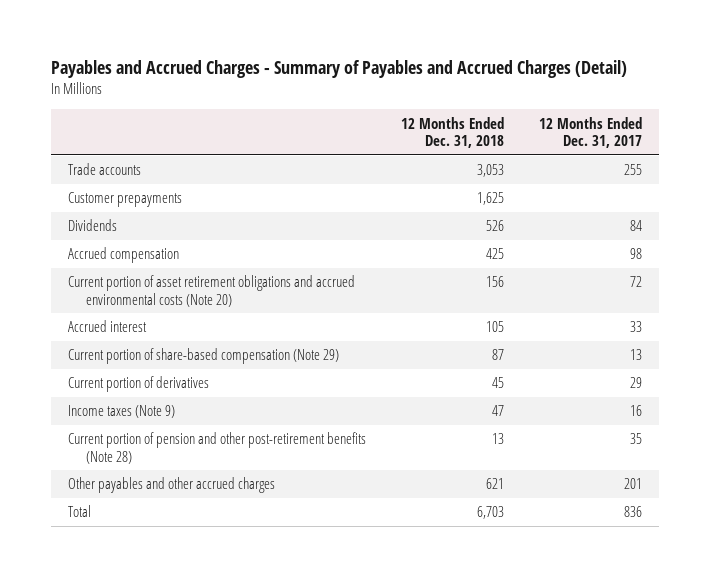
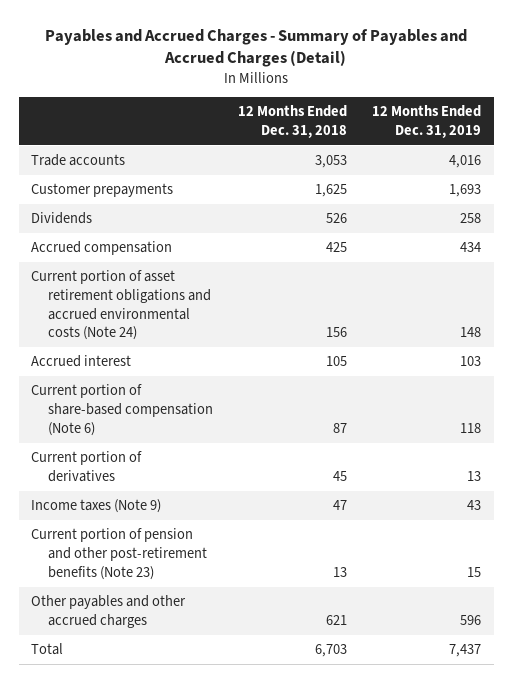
[538,116,642,149] 12 Months Ended Dec. 31, 2017 -> none
none -> [372,105,482,138] 12 Months Ended Dec. 31, 2019
[68,275,356,307] Current portion of asset retirement obligations and accrued environmental costs (Note 20) -> [31,270,211,341] Current portion of asset retirement obligations and accrued environmental costs (Note 24)
[68,348,340,365] Current portion of share-based compensation (Note 29) -> [31,384,213,436] Current portion of share-based compensation (Note 6)
[68,432,367,464] Current portion of pension and other post-retirement benefits (Note 28) -> [31,528,207,580] Current portion of pension and other post-retirement benefits (Note 23)

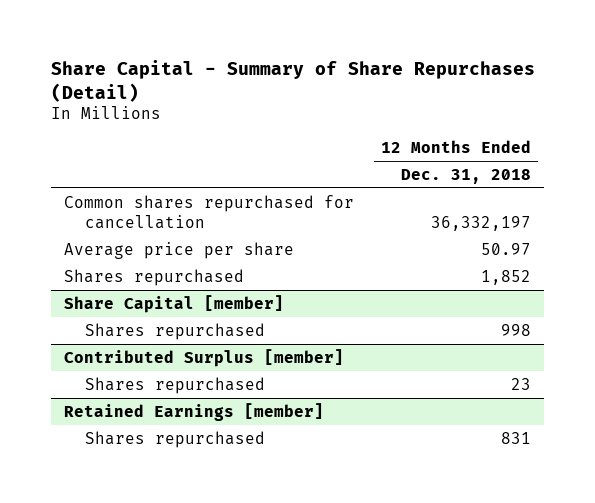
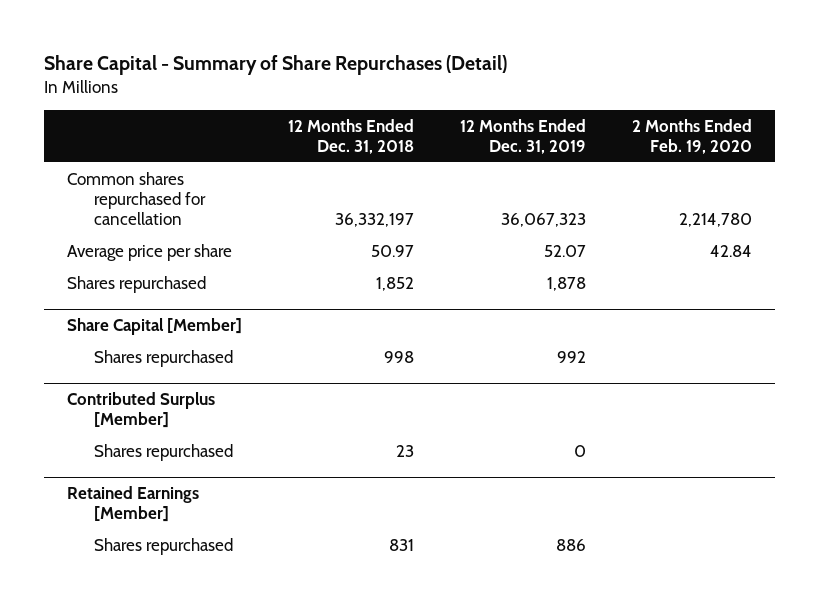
none -> [460,118,587,154] 12 Months Ended Dec. 31, 2019
none -> [632,118,753,154] 2 Months Ended Feb. 19, 2020
[64,294,285,313] Share Capital [member] -> [66,317,242,335] Share Capital [Member]
[64,348,345,367] Contributed Surplus [member] -> [66,391,215,428] Contributed Surplus [Member]
[64,402,325,421] Retained Earnings [member] -> [66,485,199,522] Retained Earnings [Member]

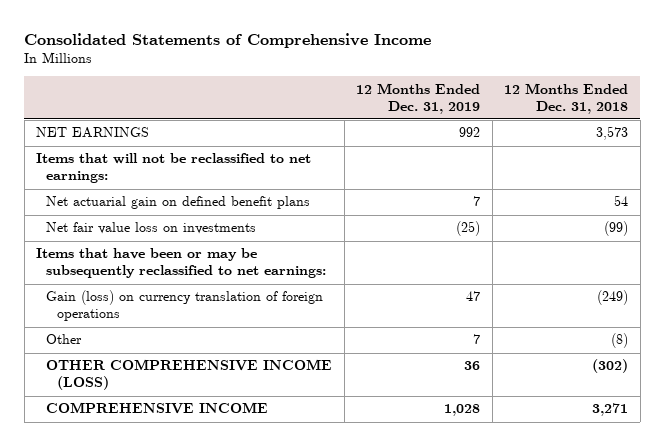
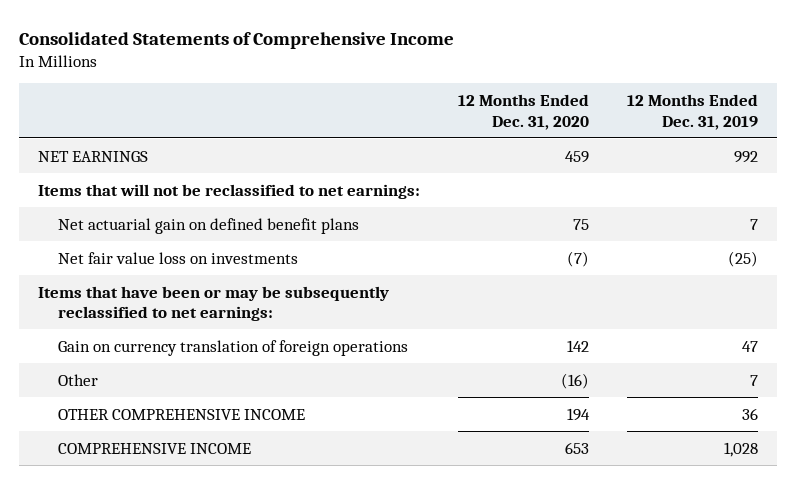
[504,82,629,114] 12 Months Ended Dec. 31, 2018 -> none
none -> [457,93,589,130] 12 Months Ended Dec. 31, 2020
[46,290,324,322] Gain (loss) on currency translation of foreign operations -> [57,339,408,356] Gain on currency translation of foreign operations
[46,359,333,391] OTHER COMPREHENSIVE INCOME (LOSS) -> [57,408,305,420] OTHER COMPREHENSIVE INCOME

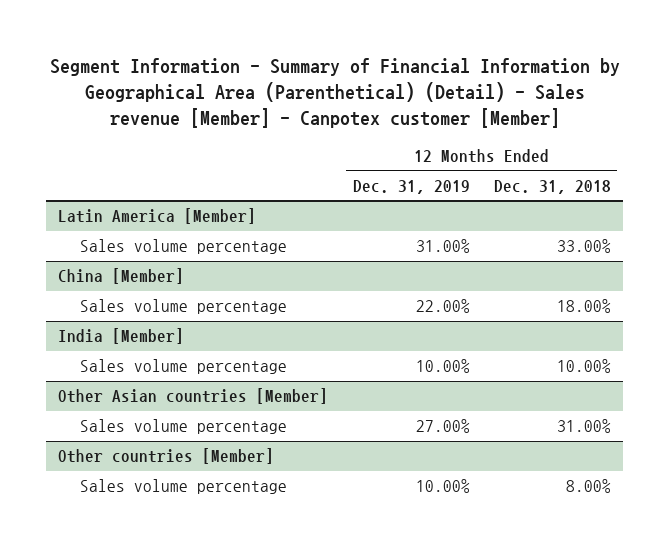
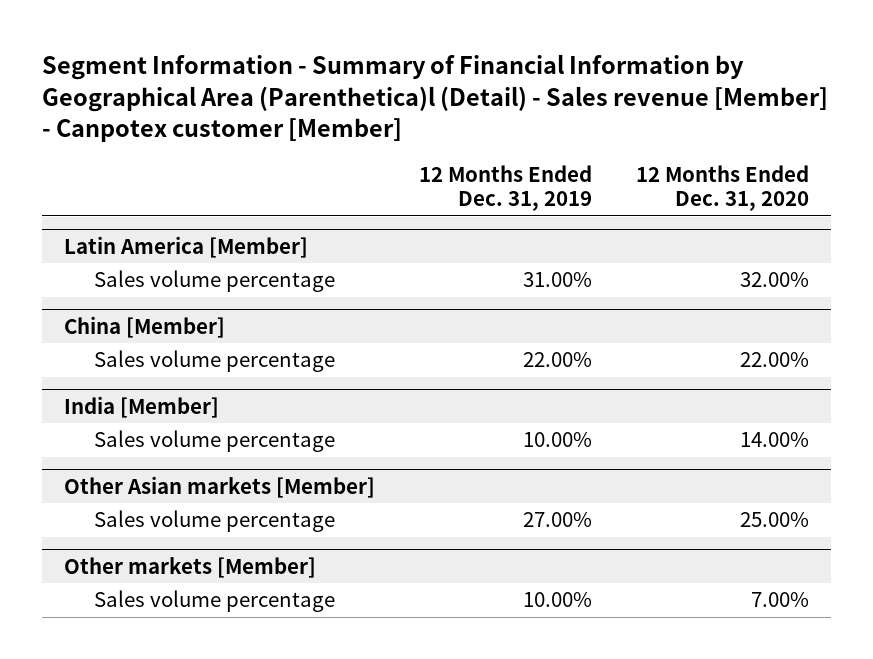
[49,58,620,129] Segment Information - Summary of Financial Information by Geographical Area (Parenthetical) (Detail) - Sales revenue [Member] - Canpotex customer [Member] -> [42,53,829,143] Segment Information - Summary of Financial Information by Geographical Area (Parenthetica)l (Detail) - Sales revenue [Member] - Canpotex customer [Member]
[493,179,611,194] Dec. 31, 2018 -> none
none -> [635,165,809,212] 12 Months Ended Dec. 31, 2020
[58,388,329,405] Other Asian countries [Member] -> [63,475,375,498] Other Asian markets [Member]
[58,448,275,465] Other countries [Member] -> [63,556,316,578] Other markets [Member]

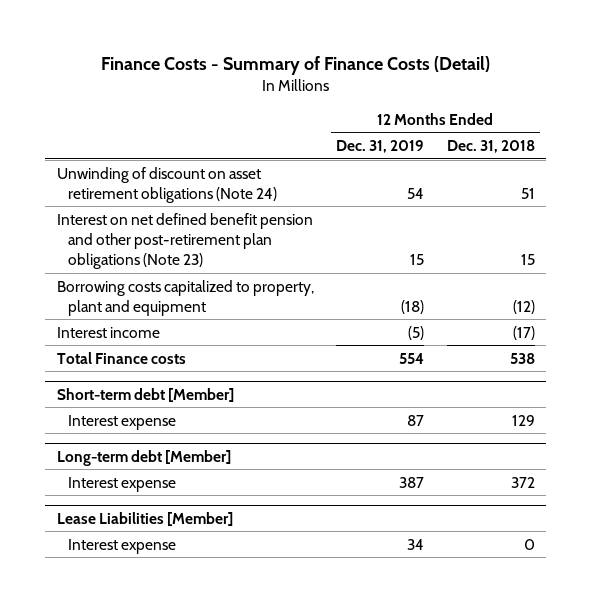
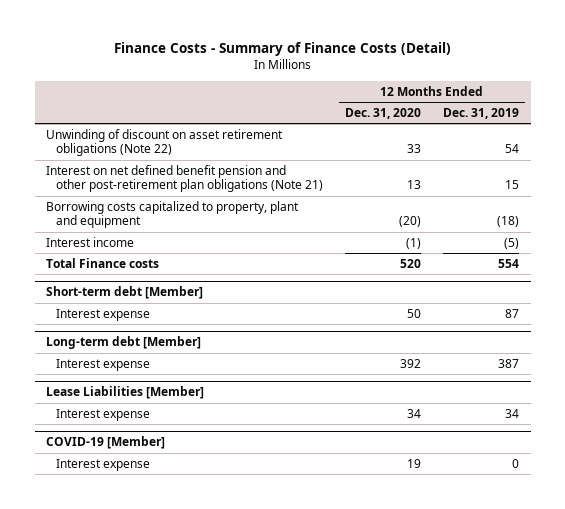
[446,140,535,154] Dec. 31, 2018 -> none
none -> [345,107,422,119] Dec. 31, 2020
[56,166,277,203] Unwinding of discount on asset retirement obligations (Note 24) -> [45,128,283,157] Unwinding of discount on asset retirement obligations (Note 22)
[56,212,313,269] Interest on net defined benefit pension and other post-retirement plan obligations (Note 23) -> [45,164,323,193] Interest on net defined benefit pension and other post-retirement plan obligations (Note 21)
none -> [45,436,165,450] COVID-19 [Member]
none -> [55,458,150,471] Interest expense

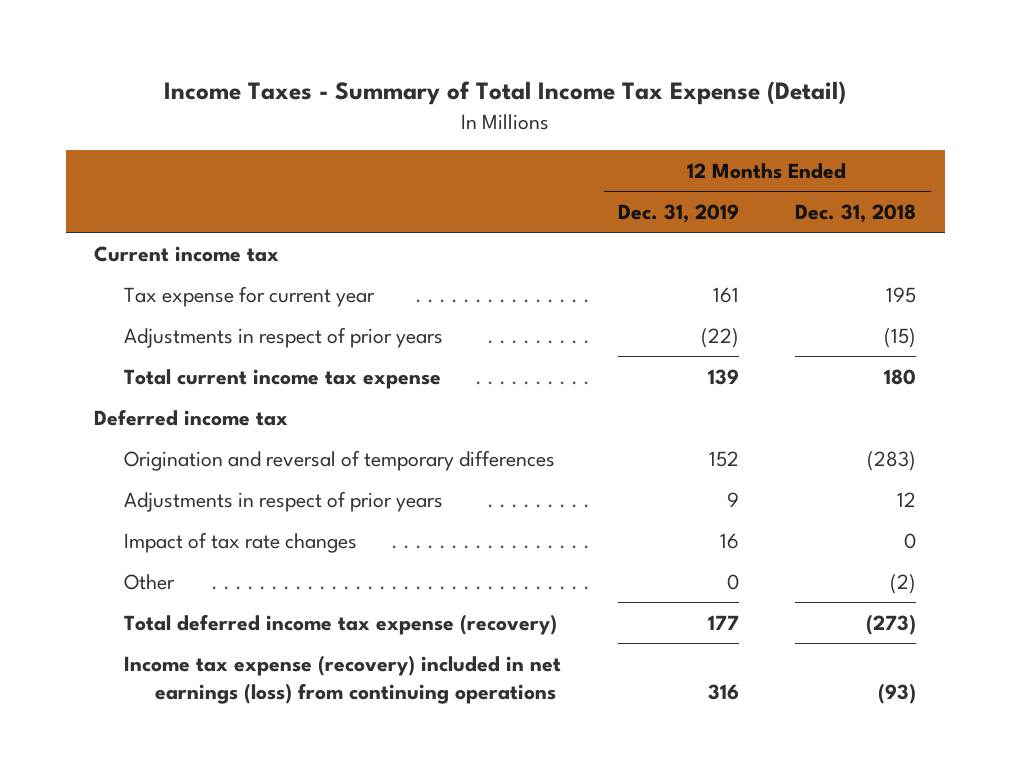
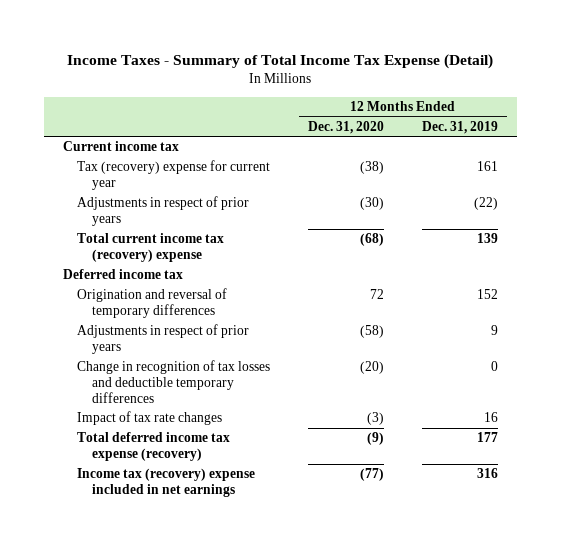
[795,203,917,223] Dec. 31, 2018 -> none
none -> [308,120,385,134] Dec. 31, 2020
[124,285,376,307] Tax expense for current year -> [77,160,271,191] Tax (recovery) expense for current year
[124,368,442,389] Total current income tax expense -> [77,233,225,263] Total current income tax (recovery) expense
none -> [77,360,271,403] Change in recognition of tax losses and deductible temporary differences
[124,573,176,590] Other -> none
[124,654,562,704] Income tax expense (recovery) included in net earnings (loss) from continuing operations -> [77,468,256,498] Income tax (recovery) expense included in net earnings

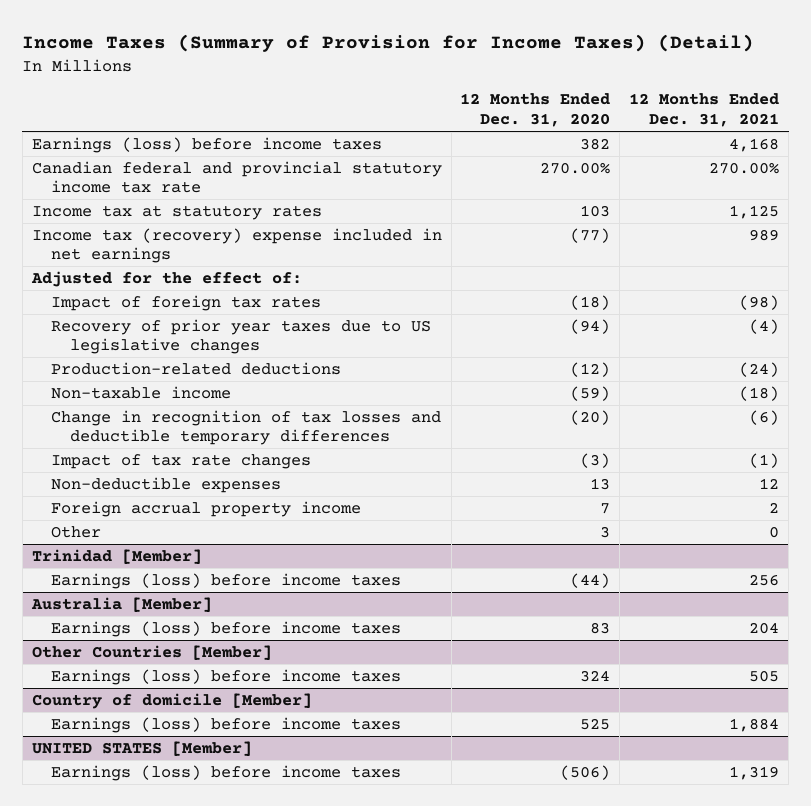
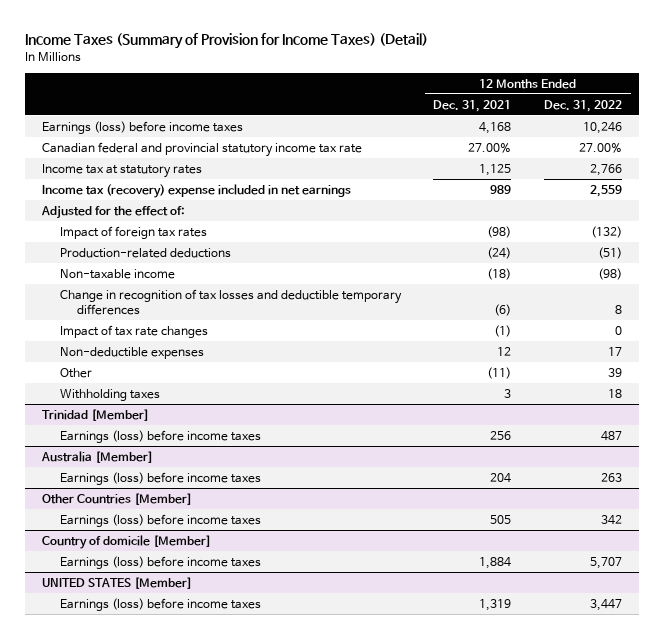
[460,93,611,127] 12 Months Ended Dec. 31, 2020 -> none
none -> [544,99,623,112] Dec. 31, 2022
[709,161,780,174] 270.00% -> [468,142,512,153] 27.00%
[50,318,431,355] Recovery of prior year taxes due to US legislative changes -> none
[50,500,361,517] Foreign accrual property income -> none
[769,525,780,538] 0 -> [487,366,512,379] (11)
none -> [59,388,160,401] Withholding taxes

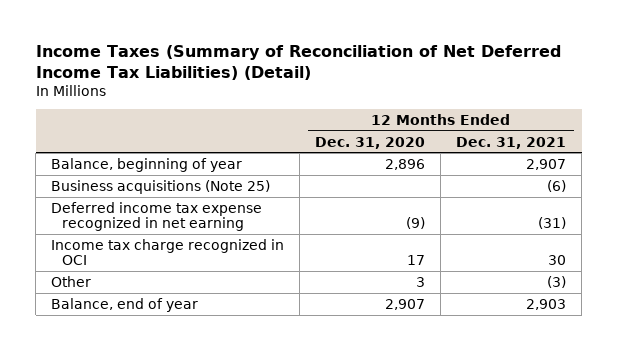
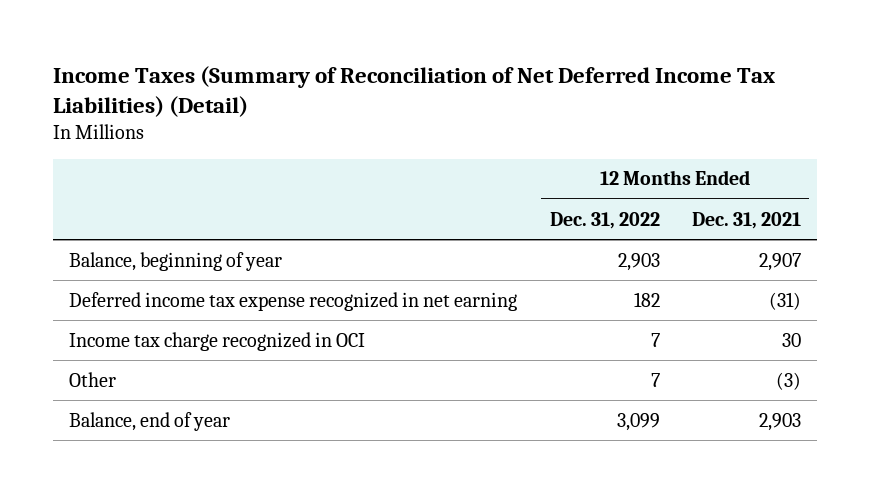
[315,136,426,149] Dec. 31, 2020 -> none
none -> [549,211,660,229] Dec. 31, 2022
[51,179,271,194] Business acquisitions (Note 25) -> none

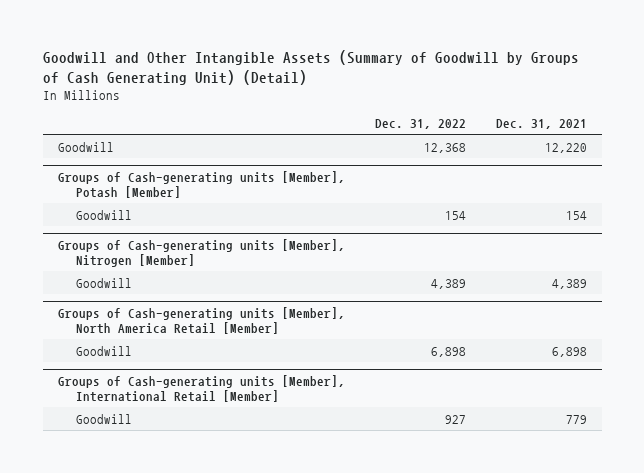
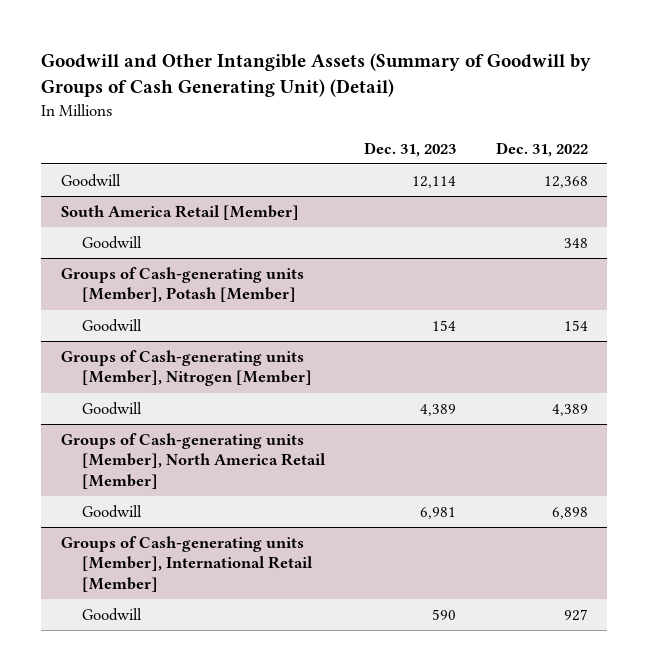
[495,118,587,129] Dec. 31, 2021 -> none
none -> [364,141,457,157] Dec. 31, 2023
none -> [60,205,299,221] South America Retail [Member]
none -> [81,236,142,250] Goodwill

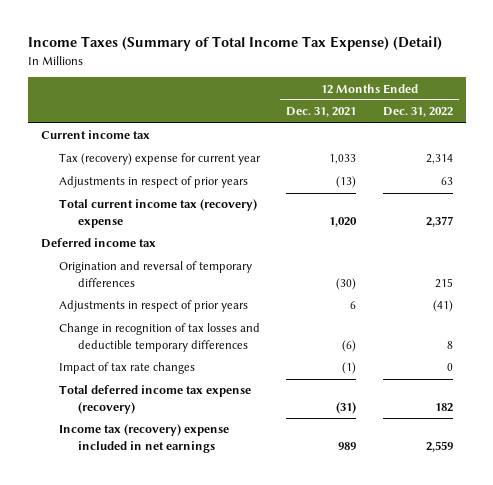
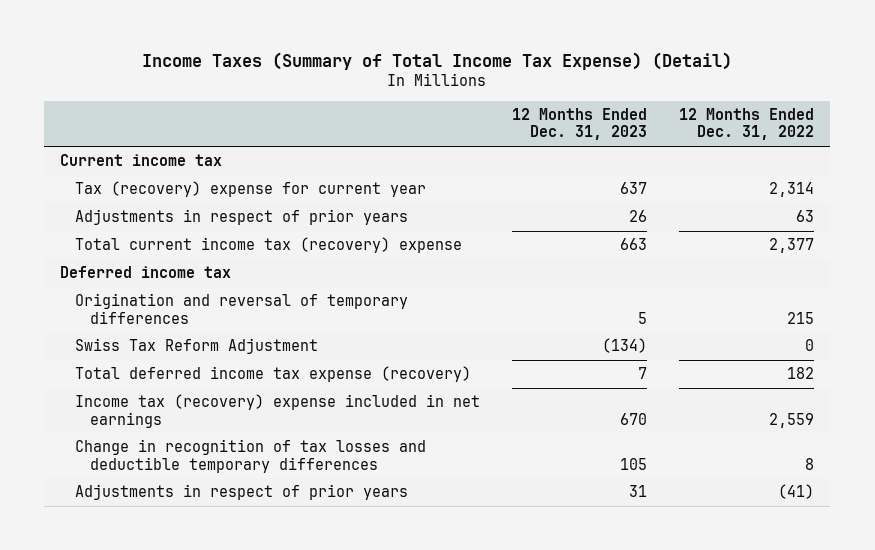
[286,107,357,118] Dec. 31, 2021 -> none
none -> [512,108,648,141] 12 Months Ended Dec. 31, 2023
[59,362,196,375] Impact of tax rate changes -> [75,338,319,355] Swiss Tax Reform Adjustment
[59,323,261,353] Change in recognition of tax losses and deductible temporary differences -> [75,439,427,473] Change in recognition of tax losses and deductible temporary differences
[59,300,249,313] Adjustments in respect of prior years -> [75,484,409,501] Adjustments in respect of prior years

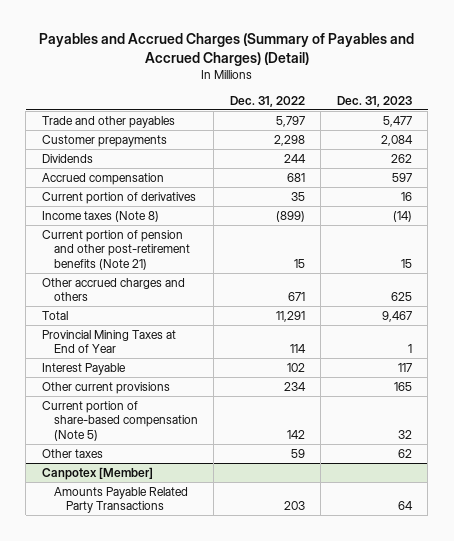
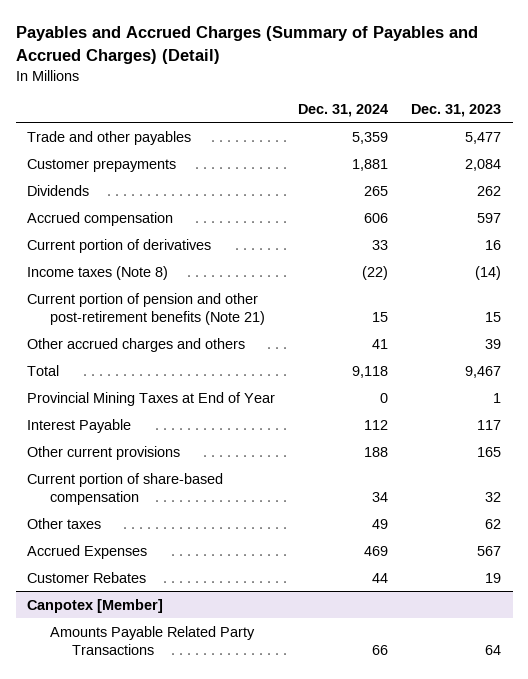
[229,95,305,107] Dec. 31, 2022 -> none
none -> [298,103,389,117] Dec. 31, 2024
[390,292,412,302] 625 -> [485,338,502,349] 39
[41,400,198,442] Current portion of share-based compensation (Note 5) -> [27,472,224,505] Current portion of share-based compensation
none -> [27,544,148,559] Accrued Expenses
none -> [27,571,147,583] Customer Rebates

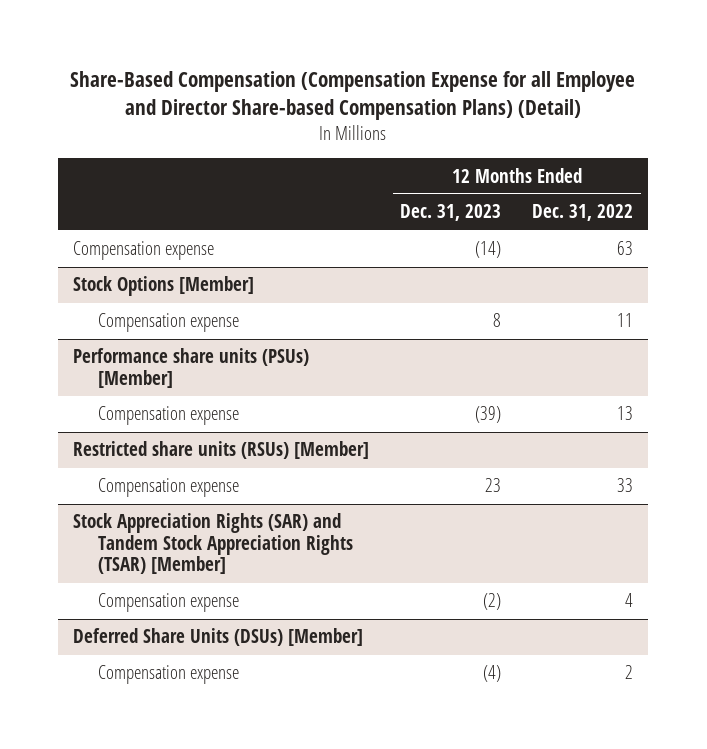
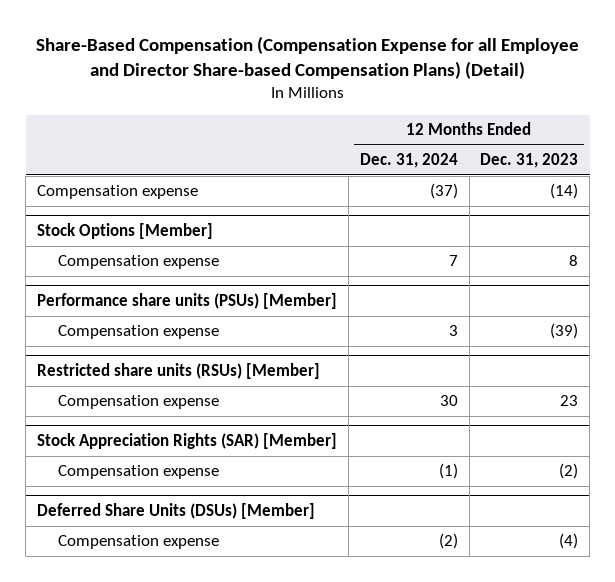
[532,204,634,222] Dec. 31, 2022 -> none
none -> [359,153,458,169] Dec. 31, 2024
[73,513,353,575] Stock Appreciation Rights (SAR) and Tandem Stock Appreciation Rights (TSAR) [Member] -> [37,432,338,449] Stock Appreciation Rights (SAR) [Member]

